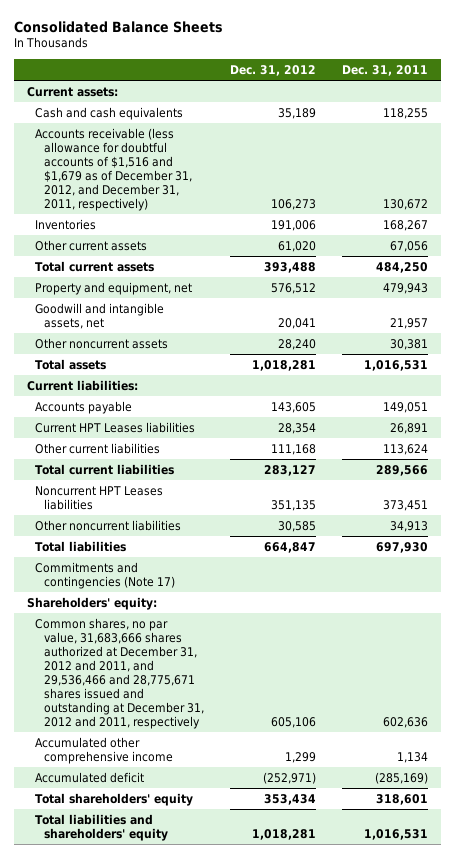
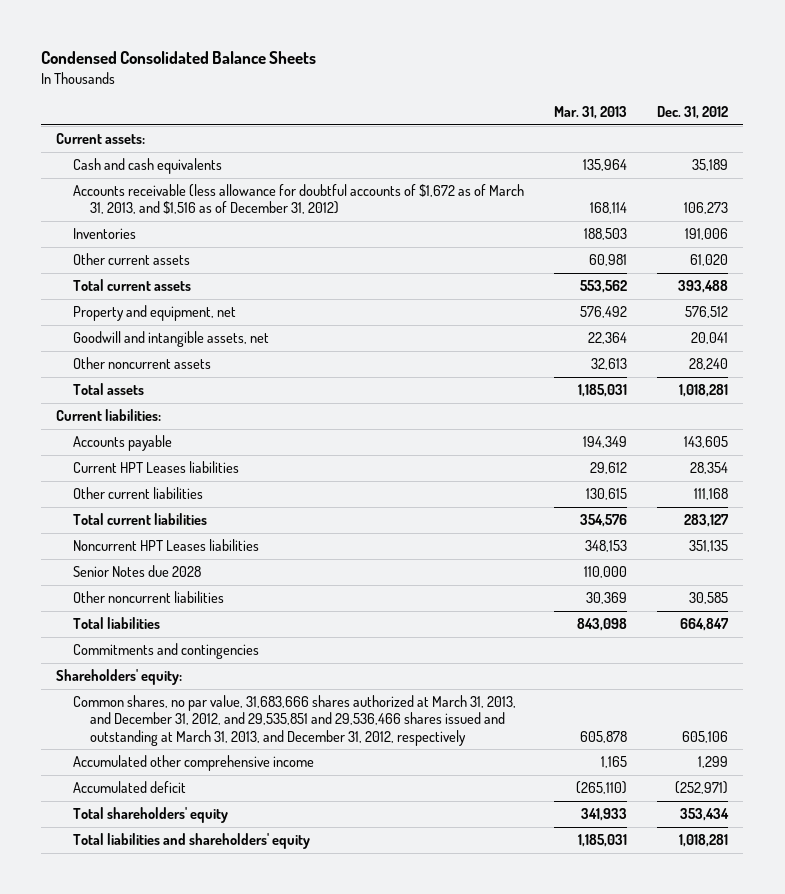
[13,20,223,33] Consolidated Balance Sheets -> [41,51,317,65] Condensed Consolidated Balance Sheets
[342,64,429,76] Dec. 31, 2011 -> none
none -> [554,106,628,120] Mar. 31, 2013
[35,127,193,211] Accounts receivable (less allowance for doubtful accounts of $1,516 and $1,679 as of December 31, 2012, and December 31, 2011, respectively) -> [73,184,525,215] Accounts receivable (less allowance for doubtful accounts of $1,672 as of March 31, 2013, and $1,516 as of December 31, 2012)
none -> [73,565,202,578] Senior Notes due 2028
[35,561,176,589] Commitments and contingencies (Note 17) -> [73,643,260,660] Commitments and contingencies
[35,617,205,729] Common shares, no par value, 31,683,666 shares authorized at December 31, 2012 and 2011, and 29,536,466 and 28,775,671 shares issued and outstanding at December 31, 2012 and 2011, respectively -> [73,695,517,746] Common shares, no par value, 31,683,666 shares authorized at March 31, 2013, and December 31, 2012, and 29,535,851 and 29,536,466 shares issued and outstanding at March 31, 2013, and December 31, 2012, respectively

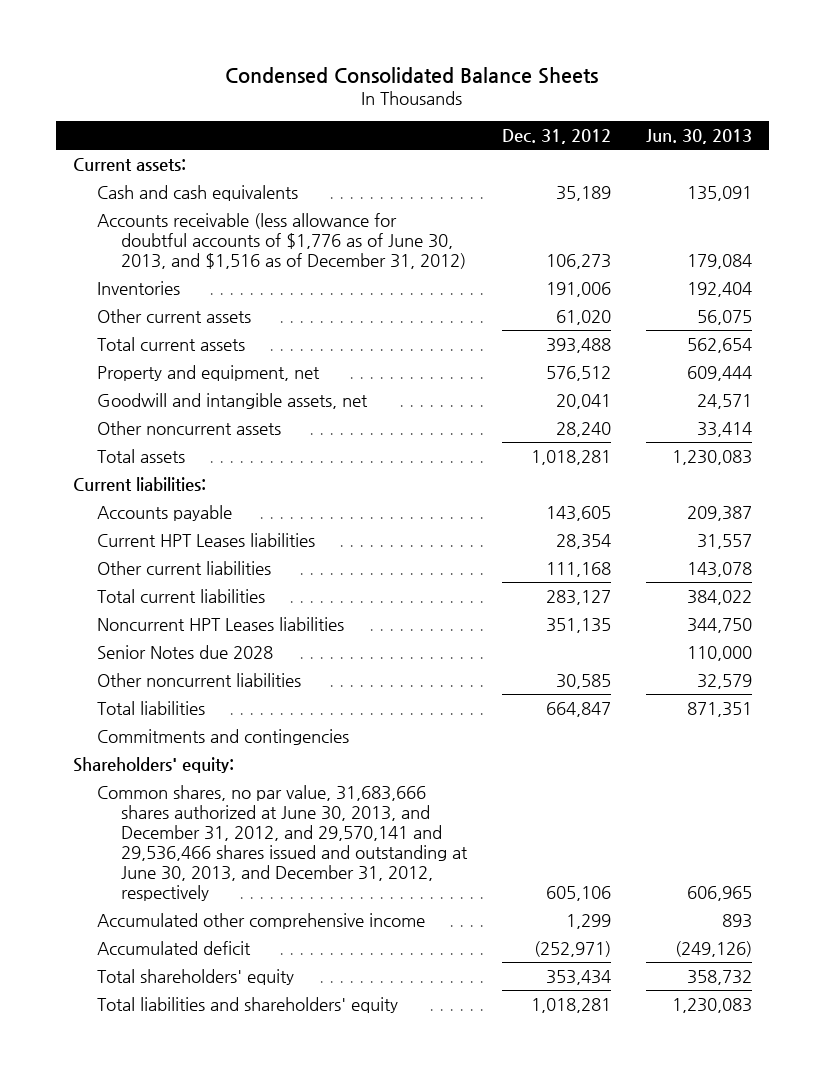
[554,106,628,120] Mar. 31, 2013 -> none
none -> [645,129,752,145] Jun. 30, 2013
[73,184,525,215] Accounts receivable (less allowance for doubtful accounts of $1,672 as of March 31, 2013, and $1,516 as of December 31, 2012) -> [96,212,466,269] Accounts receivable (less allowance for doubtful accounts of $1,776 as of June 30, 2013, and $1,516 as of December 31, 2012)
[73,695,517,746] Common shares, no par value, 31,683,666 shares authorized at March 31, 2013, and December 31, 2012, and 29,535,851 and 29,536,466 shares issued and outstanding at March 31, 2013, and December 31, 2012, respectively -> [96,784,468,901] Common shares, no par value, 31,683,666 shares authorized at June 30, 2013, and December 31, 2012, and 29,570,141 and 29,536,466 shares issued and outstanding at June 30, 2013, and December 31, 2012, respectively

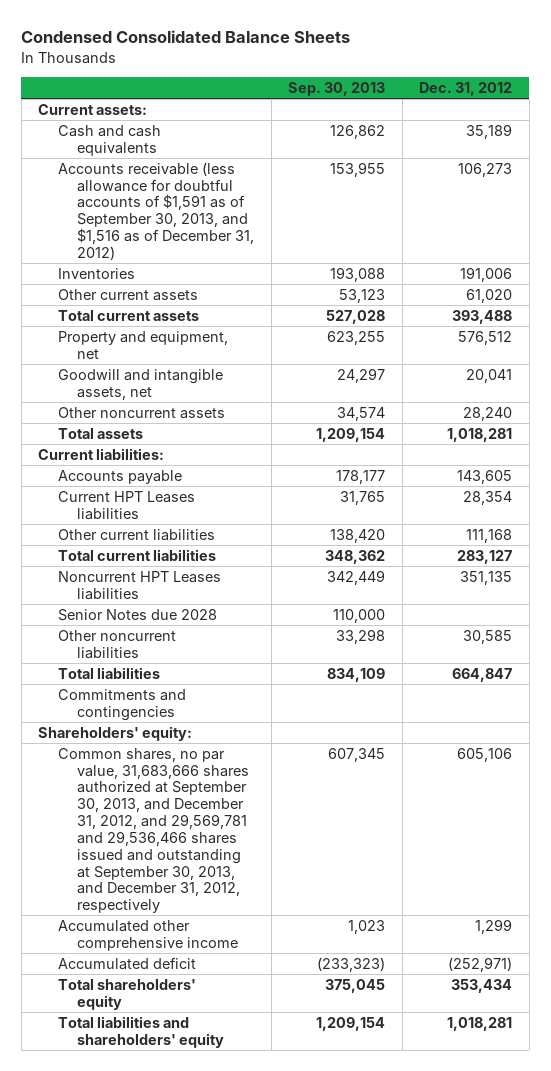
[645,129,752,145] Jun. 30, 2013 -> none
none -> [288,81,386,96] Sep. 30, 2013
[96,212,466,269] Accounts receivable (less allowance for doubtful accounts of $1,776 as of June 30, 2013, and $1,516 as of December 31, 2012) -> [57,161,255,260] Accounts receivable (less allowance for doubtful accounts of $1,591 as of September 30, 2013, and $1,516 as of December 31, 2012)
[96,784,468,901] Common shares, no par value, 31,683,666 shares authorized at June 30, 2013, and December 31, 2012, and 29,570,141 and 29,536,466 shares issued and outstanding at June 30, 2013, and December 31, 2012, respectively -> [57,747,250,914] Common shares, no par value, 31,683,666 shares authorized at September 30, 2013, and December 31, 2012, and 29,569,781 and 29,536,466 shares issued and outstanding at September 30, 2013, and December 31, 2012, respectively

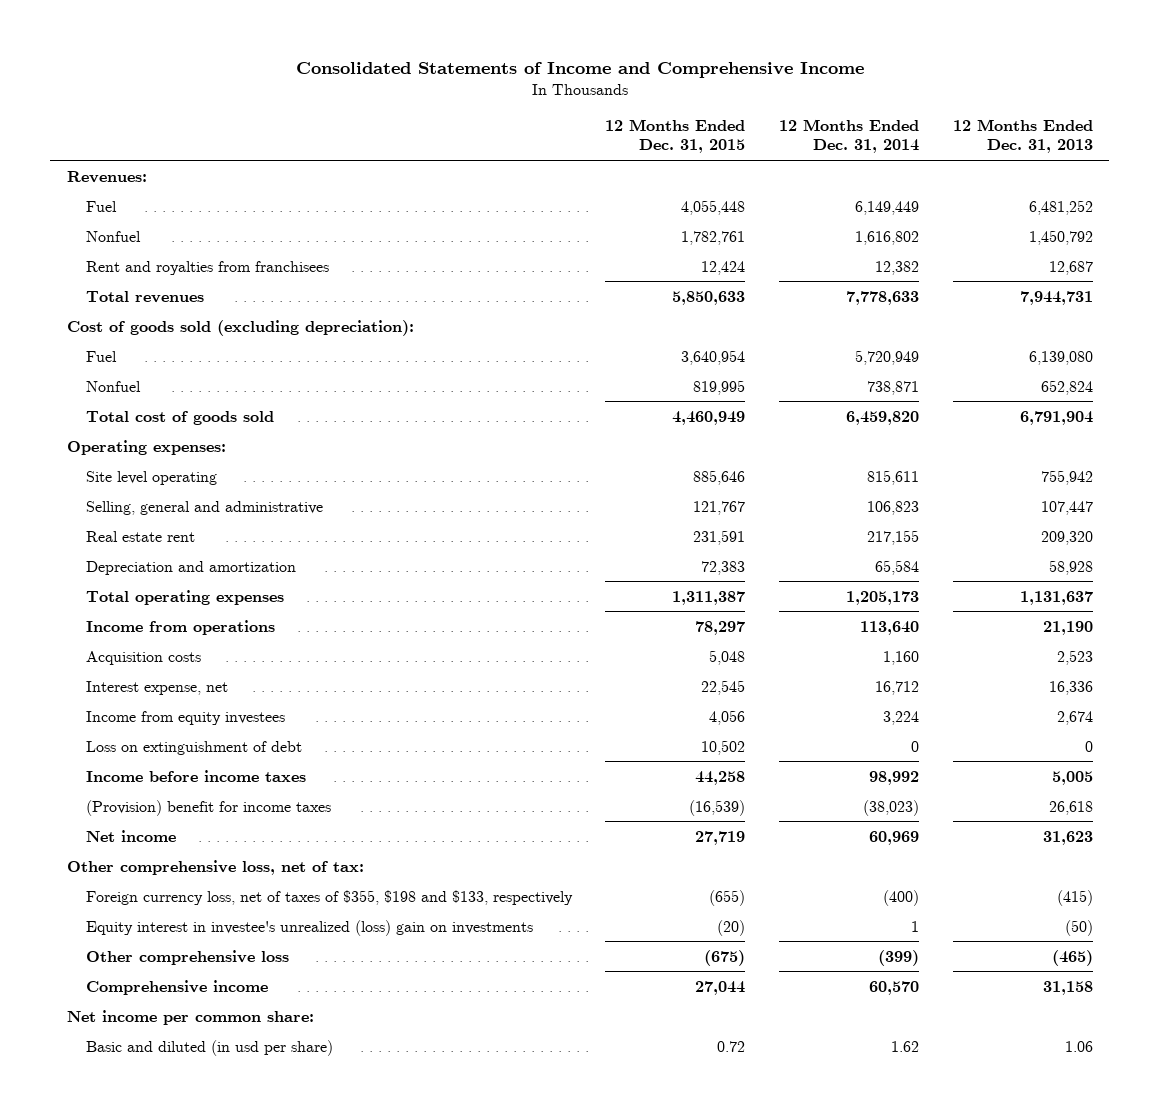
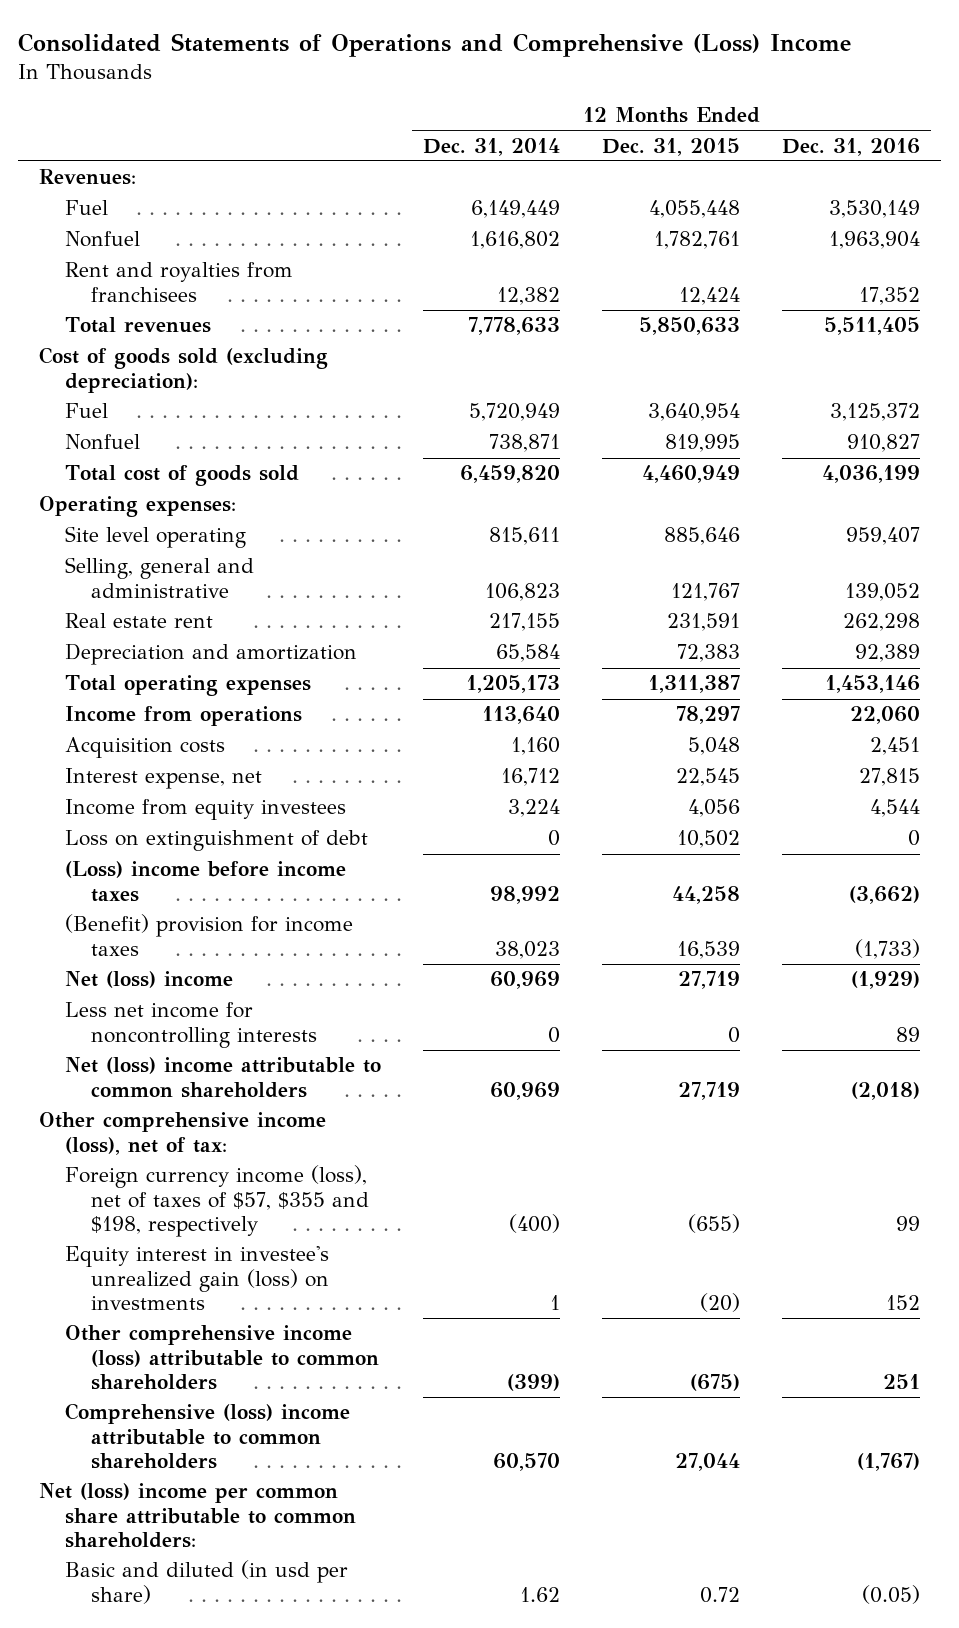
[295,61,864,78] Consolidated Statements of Income and Comprehensive Income -> [18,32,852,57] Consolidated Statements of Operations and Comprehensive (Loss) Income
[952,118,1093,154] 12 Months Ended Dec. 31, 2013 -> none
none -> [782,137,921,156] Dec. 31, 2016
[85,769,306,782] Income before income taxes -> [64,861,346,902] (Loss) income before income taxes
[85,799,331,816] (Provision) benefit for income taxes -> [64,914,353,956] (Benefit) provision for income taxes
[689,799,746,816] (16,539) -> [677,940,741,959] 16,539
[863,799,920,816] (38,023) -> [494,940,560,959] 38,023
none -> [64,971,233,989] Net (loss) income
none -> [64,1002,317,1048] Less net income for noncontrolling interests
[85,829,176,842] Net income -> [64,1057,381,1098] Net (loss) income attributable to common shareholders
[66,859,364,875] Other comprehensive loss, net of tax: -> [39,1112,327,1155] Other comprehensive income (loss), net of tax:
[85,889,573,905] Foreign currency loss, net of taxes of $355, $198 and $133, respectively -> [64,1165,369,1237] Foreign currency income (loss), net of taxes of $57, $355 and $198, respectively
[85,919,533,936] Equity interest in investee's unrealized (loss) gain on investments -> [64,1246,329,1310] Equity interest in investee's unrealized gain (loss) on investments
[85,949,289,965] Other comprehensive loss -> [64,1325,379,1390] Other comprehensive income (loss) attributable to common shareholders
[85,979,268,995] Comprehensive income -> [64,1403,350,1469] Comprehensive (loss) income attributable to common shareholders
[66,1009,314,1025] Net income per common share: -> [39,1483,356,1548] Net (loss) income per common share attributable to common shareholders:

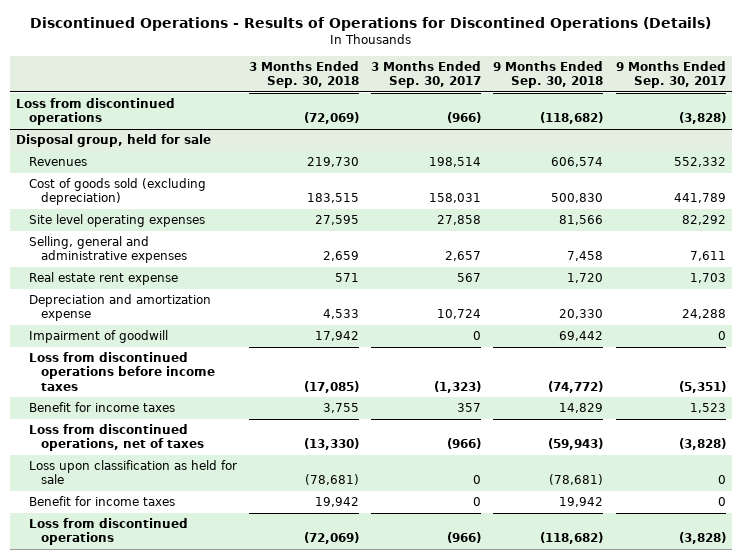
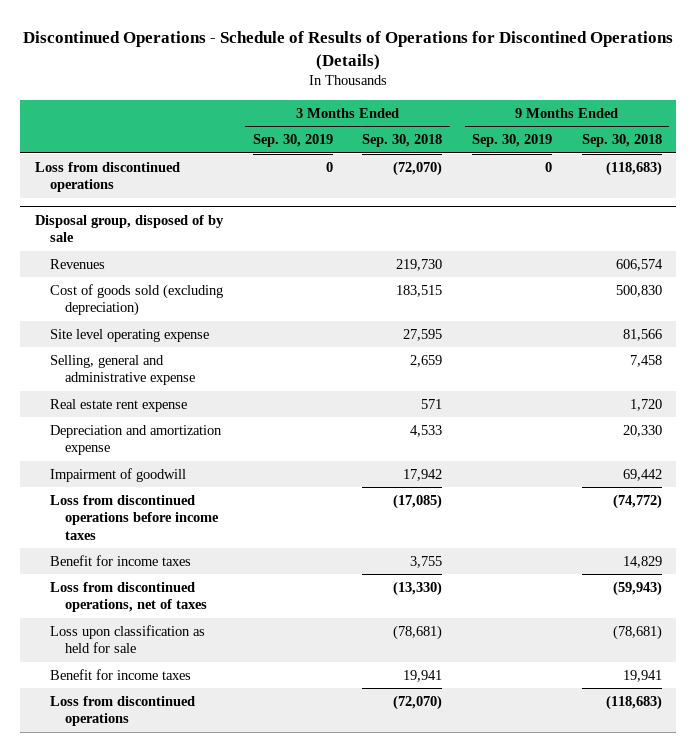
[30,17,712,32] Discontinued Operations - Results of Operations for Discontined Operations (Details) -> [23,30,674,70] Discontinued Operations - Schedule of Results of Operations for Discontined Operations (Details)
[371,61,482,89] 3 Months Ended Sep. 30, 2017 -> none
[615,61,726,89] 9 Months Ended Sep. 30, 2017 -> none
none -> [252,134,333,148] Sep. 30, 2019
none -> [471,134,552,148] Sep. 30, 2019
[16,134,212,148] Disposal group, held for sale -> none
[303,112,359,125] (72,069) -> [393,160,443,176] (72,070)
[540,112,604,125] (118,682) -> [605,160,662,176] (118,683)
none -> [34,214,224,243] Disposal group, disposed of by sale
[28,214,205,228] Site level operating expenses -> [50,328,210,342] Site level operating expense
[28,236,188,264] Selling, general and administrative expenses -> [50,354,196,386] Selling, general and administrative expense
[314,497,359,508] 19,942 -> [403,669,443,682] 19,941
[559,497,604,508] 19,942 -> [622,669,662,682] 19,941
[303,532,359,545] (72,069) -> [393,694,443,710] (72,070)
[540,532,604,545] (118,682) -> [605,694,662,710] (118,683)

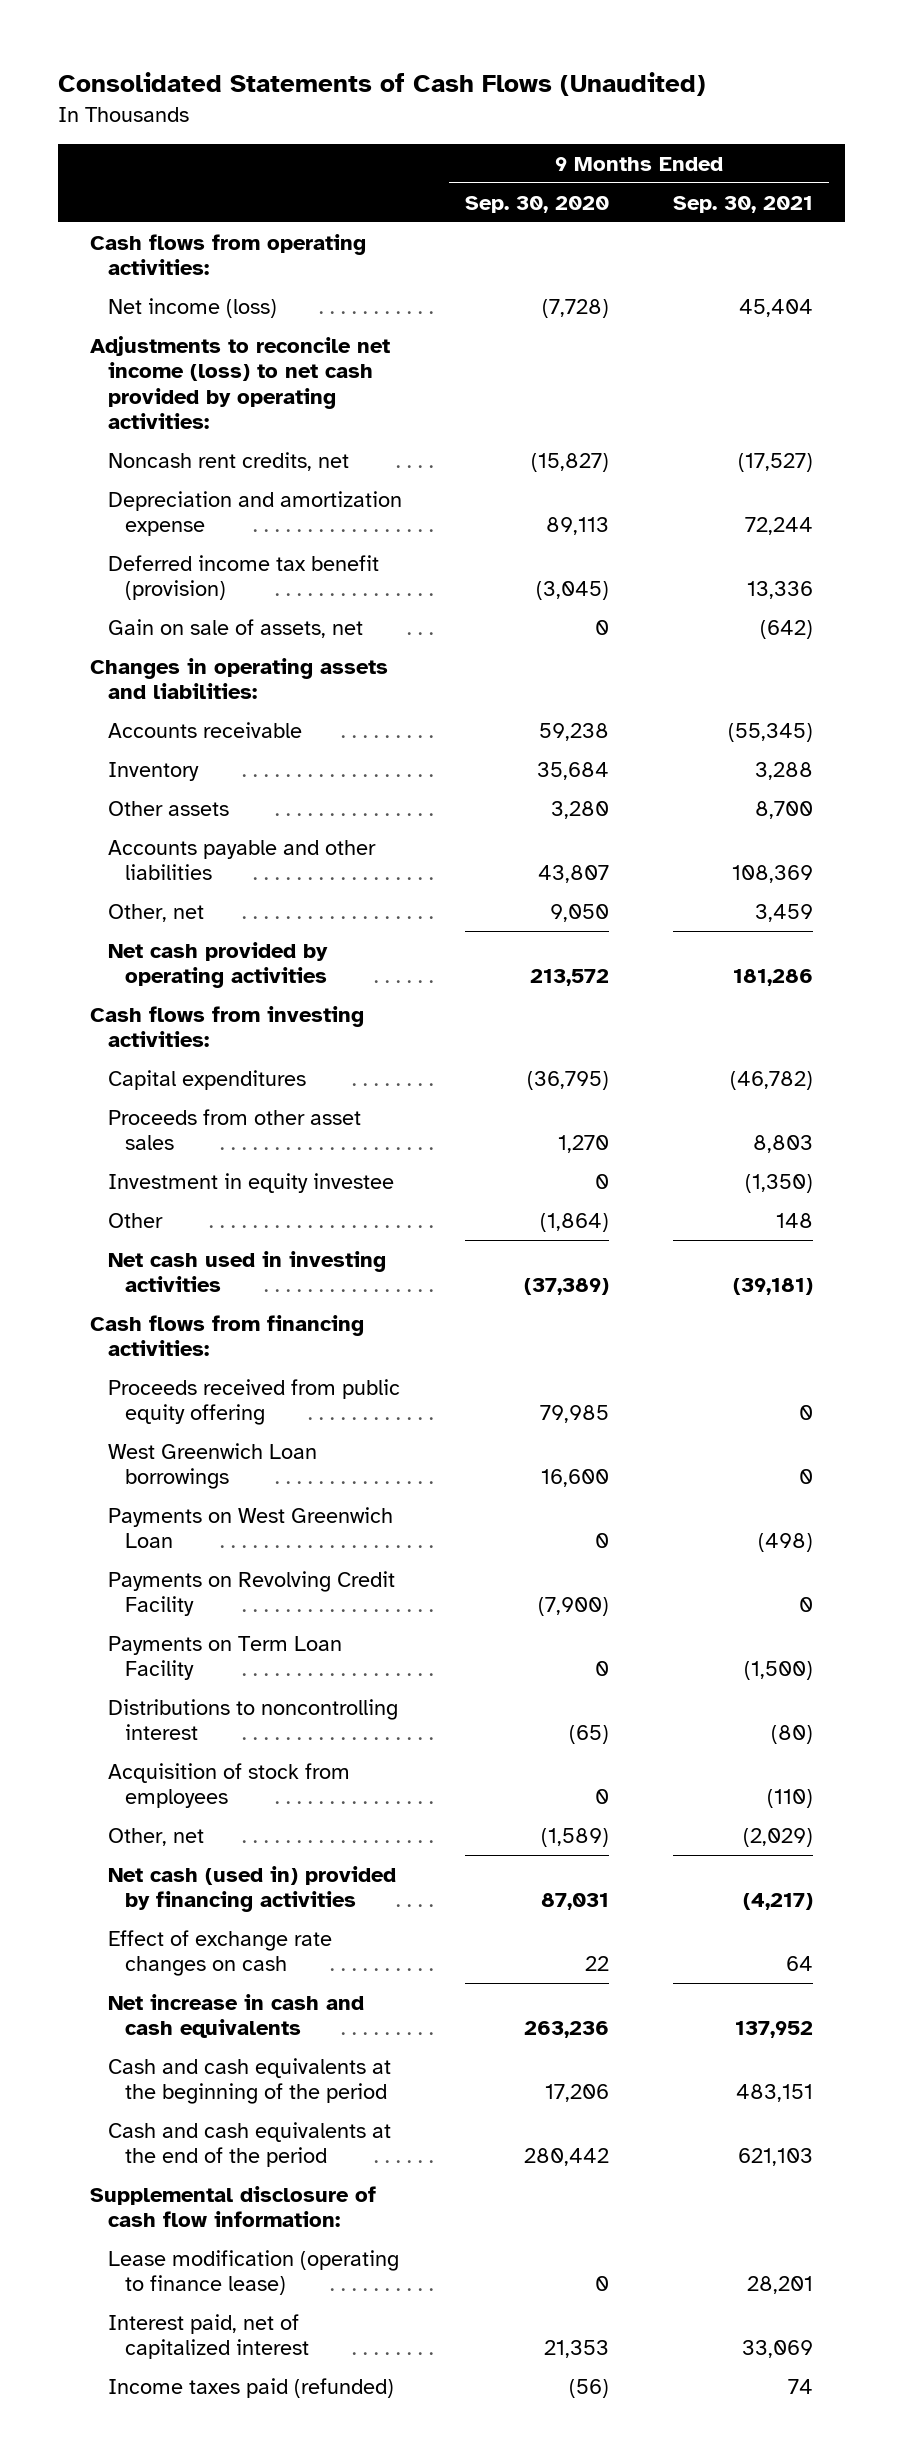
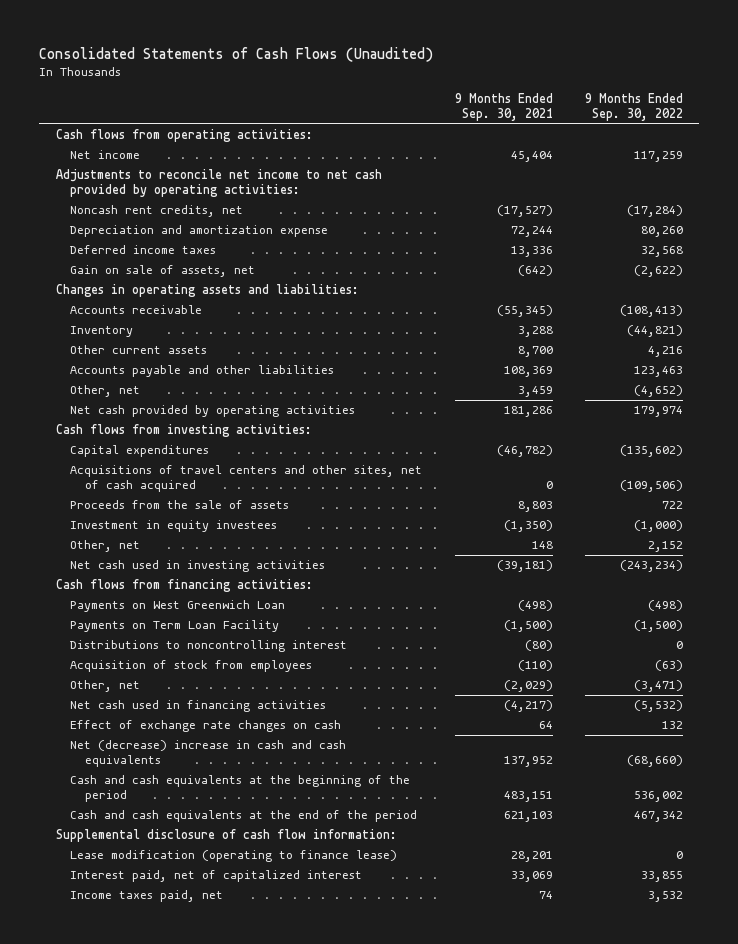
[465,195,610,213] Sep. 30, 2020 -> none
none -> [584,92,683,122] 9 Months Ended Sep. 30, 2022
[107,297,277,318] Net income (loss) -> [70,150,141,160] Net income
[90,335,391,430] Adjustments to reconcile net income (loss) to net cash provided by operating activities: -> [55,169,382,198] Adjustments to reconcile net income to net cash provided by operating activities:
[107,554,379,601] Deferred income tax benefit (provision) -> [70,245,217,255] Deferred income taxes
[107,800,229,816] Other assets -> [70,345,208,355] Other current assets
none -> [70,465,423,493] Acquisitions of travel centers and other sites, net of cash acquired
[107,1108,361,1151] Proceeds from other asset sales -> [70,500,290,510] Proceeds from the sale of assets
[107,1172,394,1193] Investment in equity investee -> [70,520,278,533] Investment in equity investees
[107,1212,163,1228] Other -> [70,540,141,553] Other, net
[107,1378,400,1426] Proceeds received from public equity offering -> none
[107,1442,317,1490] West Greenwich Loan borrowings -> none
[107,1570,395,1617] Payments on Revolving Credit Facility -> none
[107,1865,396,1913] Net cash (used in) provided by financing activities -> [70,700,327,713] Net cash used in financing activities
[107,1993,364,2039] Net increase in cash and cash equivalents -> [70,740,347,768] Net (decrease) increase in cash and cash equivalents
[107,2377,394,2398] Income taxes paid (refunded) -> [70,890,224,903] Income taxes paid, net

